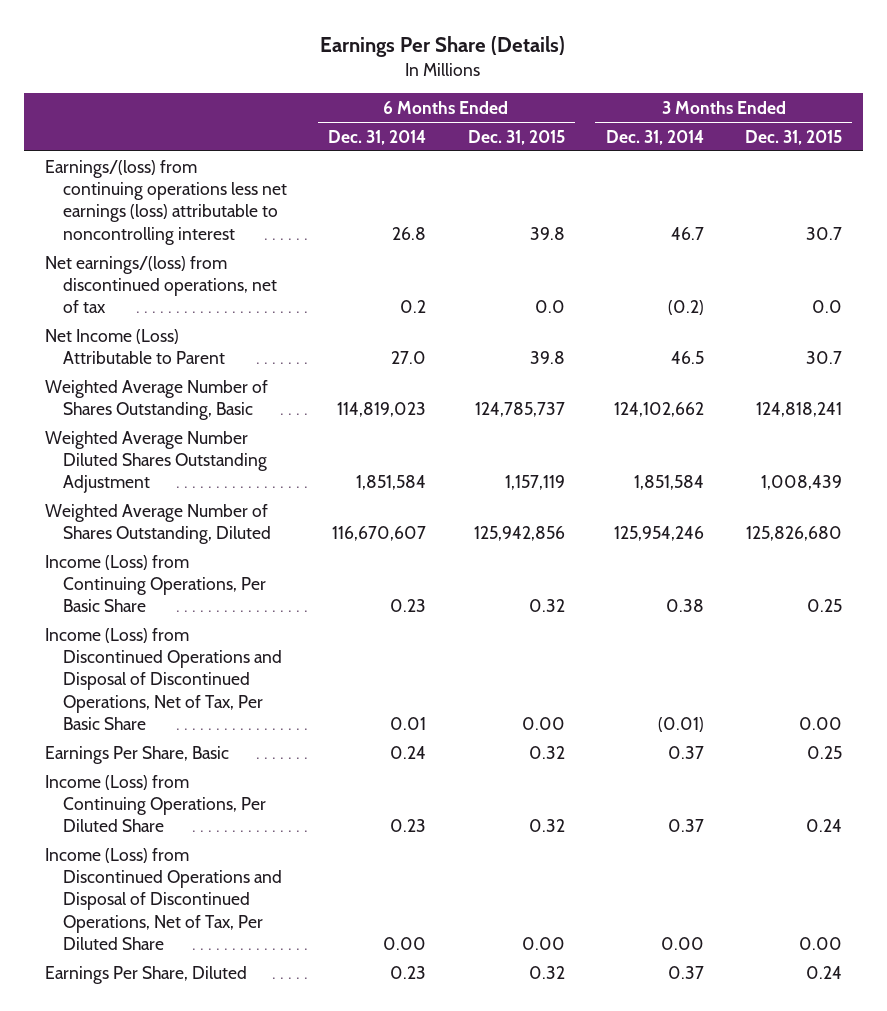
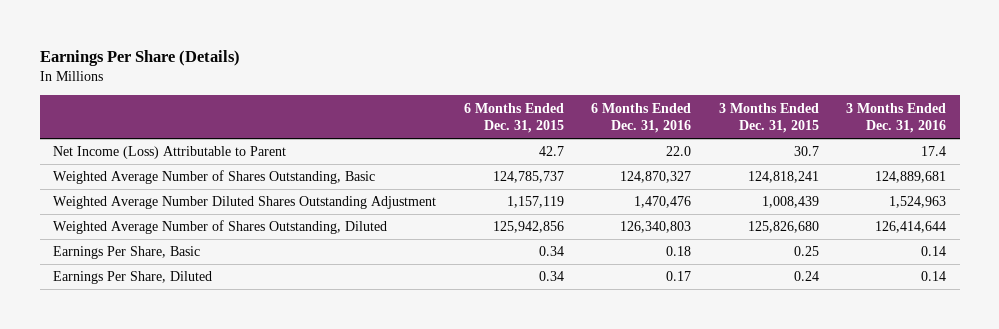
[328,129,427,145] Dec. 31, 2014 -> none
[605,129,704,145] Dec. 31, 2014 -> none
none -> [591,102,692,134] 6 Months Ended Dec. 31, 2016
none -> [845,102,946,134] 3 Months Ended Dec. 31, 2016
[45,159,288,245] Earnings/(loss) from continuing operations less net earnings (loss) attributable to noncontrolling interest -> none
[45,255,278,314] Net earnings/(loss) from discontinued operations, net of tax -> none
[529,350,565,364] 39.8 -> [538,146,564,157] 42.7
[45,554,267,613] Income (Loss) from Continuing Operations, Per Basic Share -> none
[45,627,283,730] Income (Loss) from Discontinued Operations and Disposal of Discontinued Operations, Net of Tax, Per Basic Share -> none
[45,774,267,833] Income (Loss) from Continuing Operations, Per Diluted Share -> none
[45,847,283,950] Income (Loss) from Discontinued Operations and Disposal of Discontinued Operations, Net of Tax, Per Diluted Share -> none
[528,745,565,759] 0.32 -> [538,246,564,257] 0.34
[528,965,565,979] 0.32 -> [538,271,564,282] 0.34

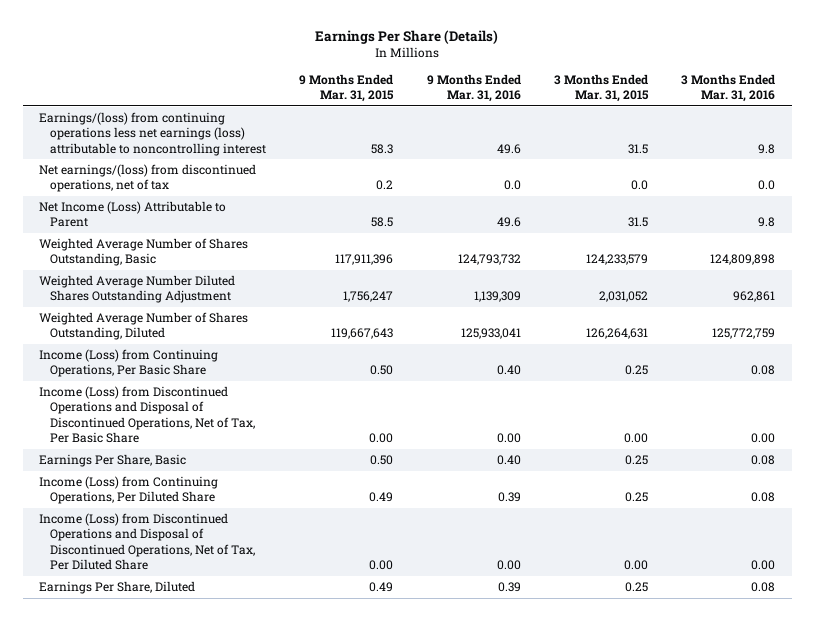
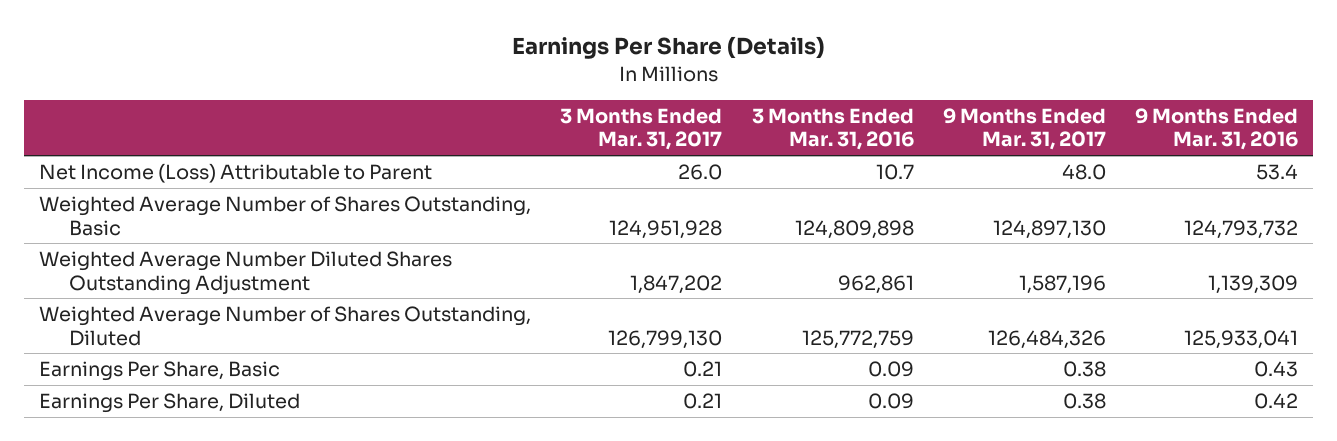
[299,74,395,103] 9 Months Ended Mar. 31, 2015 -> none
[553,74,649,103] 3 Months Ended Mar. 31, 2015 -> none
none -> [560,107,723,151] 3 Months Ended Mar. 31, 2017
none -> [942,107,1106,151] 9 Months Ended Mar. 31, 2017
[39,112,267,156] Earnings/(loss) from continuing operations less net earnings (loss) attributable to noncontrolling interest -> none
[39,164,257,193] Net earnings/(loss) from discontinued operations, net of tax -> none
[496,217,521,228] 49.6 -> [1256,163,1299,180] 53.4
[757,217,775,228] 9.8 -> [875,163,914,180] 10.7
[39,349,219,378] Income (Loss) from Continuing Operations, Per Basic Share -> none
[39,386,256,444] Income (Loss) from Discontinued Operations and Disposal of Discontinued Operations, Net of Tax, Per Basic Share -> none
[39,476,219,505] Income (Loss) from Continuing Operations, Per Diluted Share -> none
[39,513,256,571] Income (Loss) from Discontinued Operations and Disposal of Discontinued Operations, Net of Tax, Per Diluted Share -> none
[496,455,521,466] 0.40 -> [1254,360,1299,377] 0.43
[750,455,775,466] 0.08 -> [867,360,914,377] 0.09
[497,582,521,593] 0.39 -> [1254,392,1299,409] 0.42
[750,582,775,593] 0.08 -> [867,392,914,409] 0.09

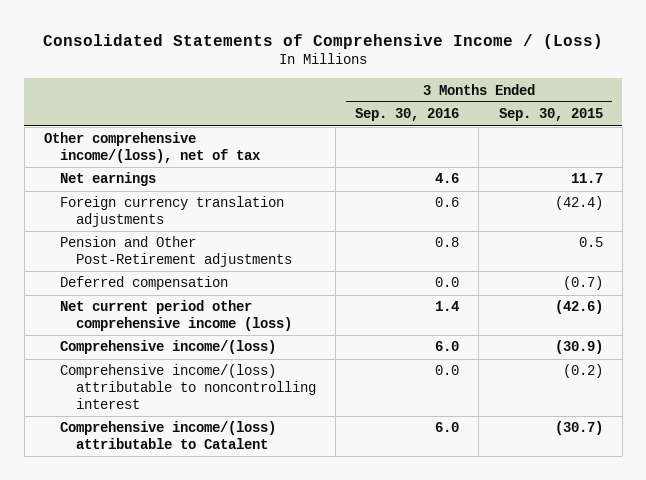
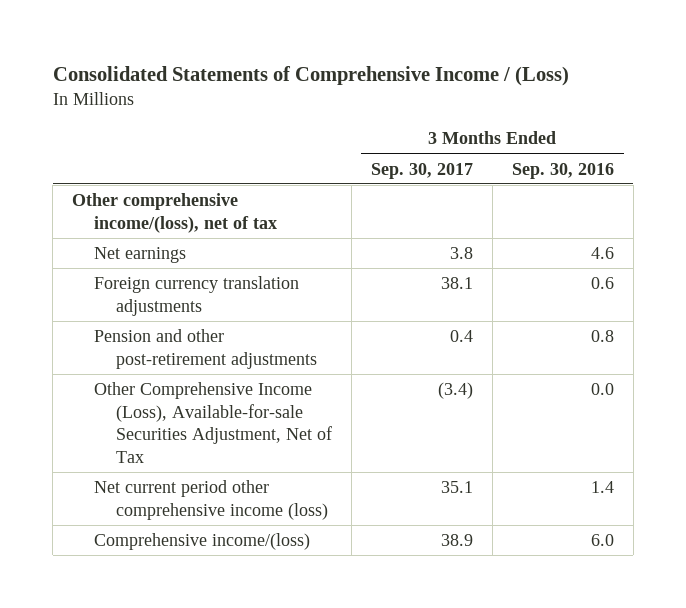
[498,108,603,122] Sep. 30, 2015 -> none
none -> [370,162,473,179] Sep. 30, 2017
[59,276,228,291] Deferred compensation -> none
[59,236,293,268] Pension and Other Post-Retirement adjustments -> [94,329,317,369] Pension and other post-retirement adjustments
none -> [94,382,332,463] Other Comprehensive Income (Loss), Available-for-sale Securities Adjustment, Net of Tax
[59,364,317,409] Comprehensive income/(loss) attributable to noncontrolling interest -> none
[59,421,276,450] Comprehensive income/(loss) attributable to Catalent -> none

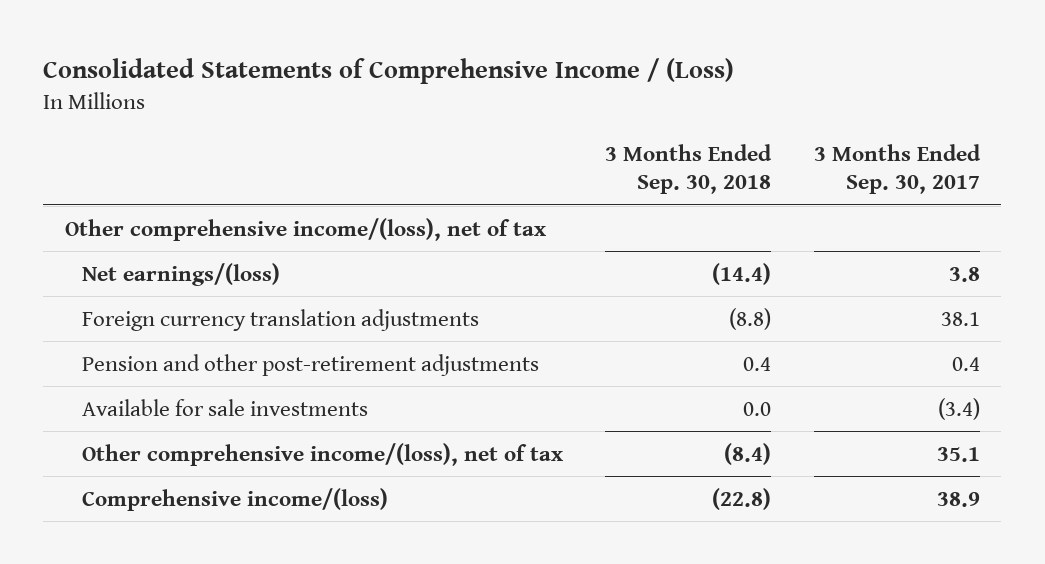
[511,162,614,179] Sep. 30, 2016 -> none
none -> [605,144,773,194] 3 Months Ended Sep. 30, 2018
[94,247,187,264] Net earnings -> [81,262,280,286] Net earnings/(loss)
[94,382,332,463] Other Comprehensive Income (Loss), Available-for-sale Securities Adjustment, Net of Tax -> [81,398,368,416] Available for sale investments
[94,480,328,520] Net current period other comprehensive income (loss) -> [81,442,563,466] Other comprehensive income/(loss), net of tax

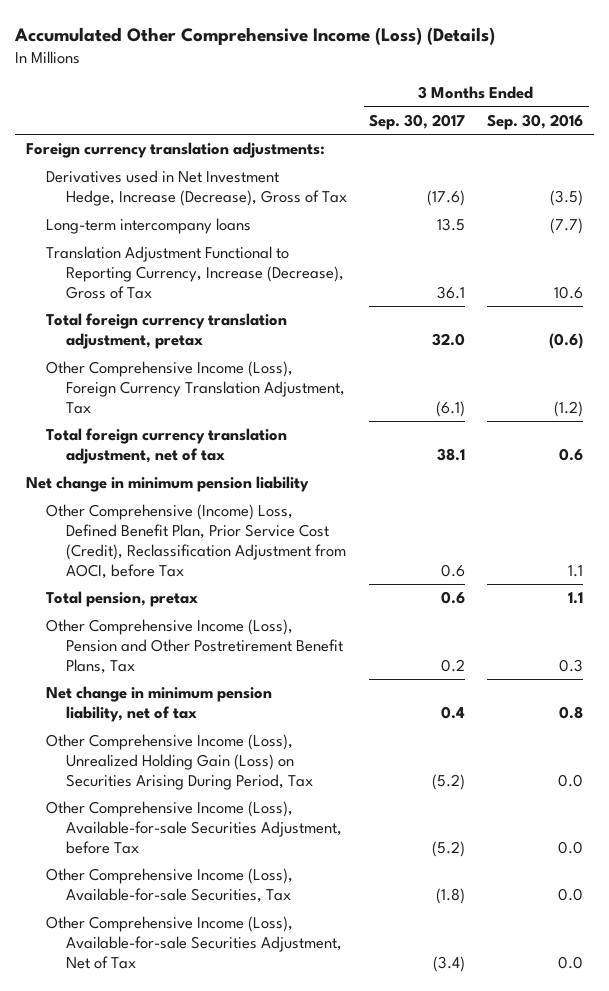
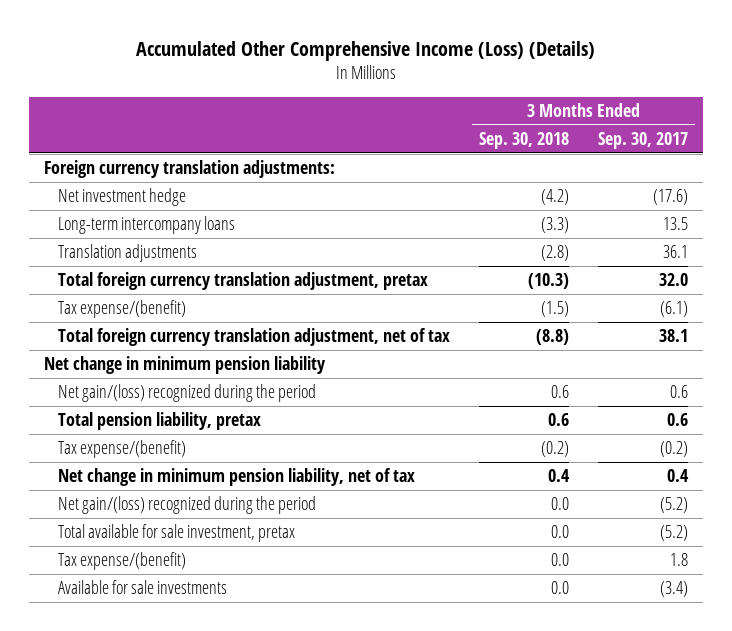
[487,114,584,131] Sep. 30, 2016 -> none
none -> [479,131,570,149] Sep. 30, 2018
[46,170,348,207] Derivatives used in Net Investment Hedge, Increase (Decrease), Gross of Tax -> [57,188,186,207] Net investment hedge
[46,246,345,299] Translation Adjustment Functional to Reporting Currency, Increase (Decrease), Gross of Tax -> [57,244,197,263] Translation adjustments
[46,361,346,414] Other Comprehensive Income (Loss), Foreign Currency Translation Adjustment, Tax -> [57,300,186,319] Tax expense/(benefit)
[46,619,344,674] Other Comprehensive Income (Loss), Pension and Other Postretirement Benefit Plans, Tax -> none
[46,504,347,579] Other Comprehensive (Income) Loss, Defined Benefit Plan, Prior Service Cost (Credit), Reclassification Adjustment from AOCI, before Tax -> [57,384,316,403] Net gain/(loss) recognized during the period
[46,591,199,608] Total pension, pretax -> [57,412,261,431] Total pension liability, pretax
none -> [57,440,186,459] Tax expense/(benefit)
[46,868,294,904] Other Comprehensive Income (Loss), Available-for-sale Securities, Tax -> none
[46,734,314,790] Other Comprehensive Income (Loss), Unrealized Holding Gain (Loss) on Securities Arising During Period, Tax -> [57,496,316,515] Net gain/(loss) recognized during the period
[46,801,343,854] Other Comprehensive Income (Loss), Available-for-sale Securities Adjustment, before Tax -> [57,524,295,543] Total available for sale investment, pretax
none -> [57,552,186,571] Tax expense/(benefit)
[46,916,343,969] Other Comprehensive Income (Loss), Available-for-sale Securities Adjustment, Net of Tax -> [57,580,227,595] Available for sale investments

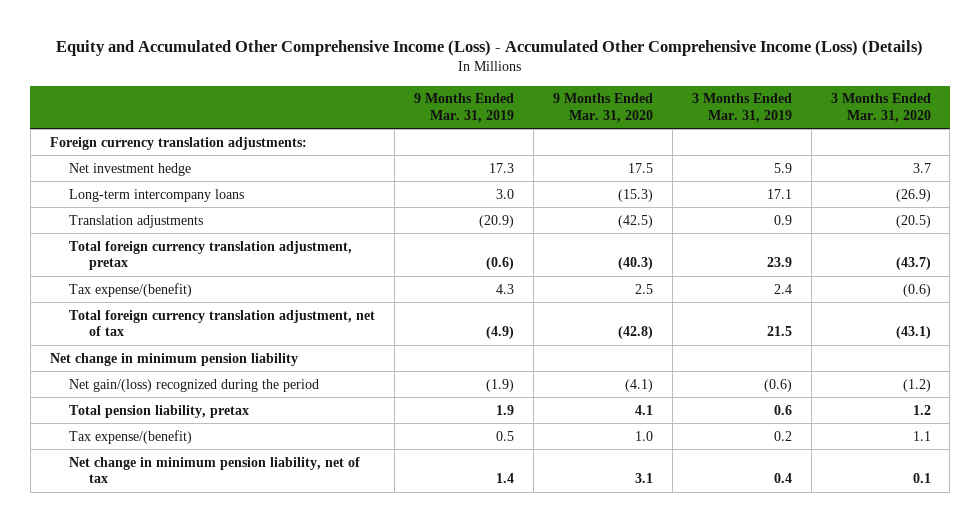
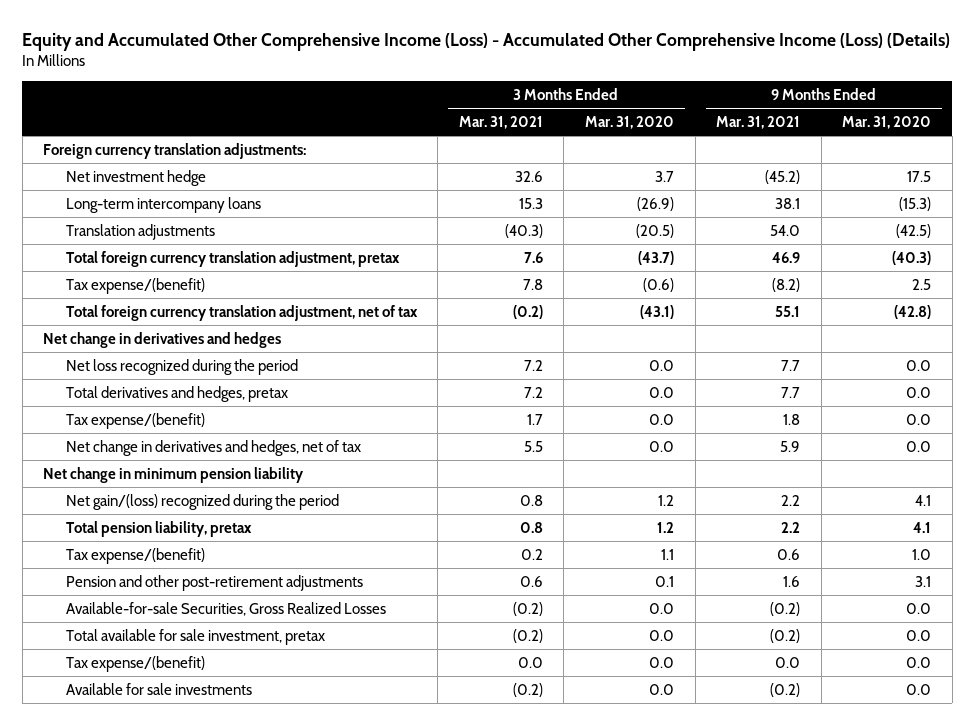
[414,93,515,123] 9 Months Ended Mar. 31, 2019 -> none
[691,93,792,123] 3 Months Ended Mar. 31, 2019 -> none
none -> [458,116,543,130] Mar. 31, 2021
none -> [716,116,801,130] Mar. 31, 2021
none -> [43,331,282,348] Net change in derivatives and hedges
none -> [65,358,298,375] Net loss recognized during the period
none -> [65,385,288,402] Total derivatives and hedges, pretax
none -> [65,412,205,429] Tax expense/(benefit)
none -> [65,439,361,456] Net change in derivatives and hedges, net of tax
[624,378,653,392] (4.1) -> [915,494,932,506] 4.1
[902,378,931,392] (1.2) -> [658,494,675,506] 1.2
[69,456,361,484] Net change in minimum pension liability, net of tax -> [65,574,363,591] Pension and other post-retirement adjustments
none -> [65,601,386,616] Available-for-sale Securities, Gross Realized Losses
none -> [65,628,325,645] Total available for sale investment, pretax
none -> [65,655,205,672] Tax expense/(benefit)
none -> [65,682,252,695] Available for sale investments

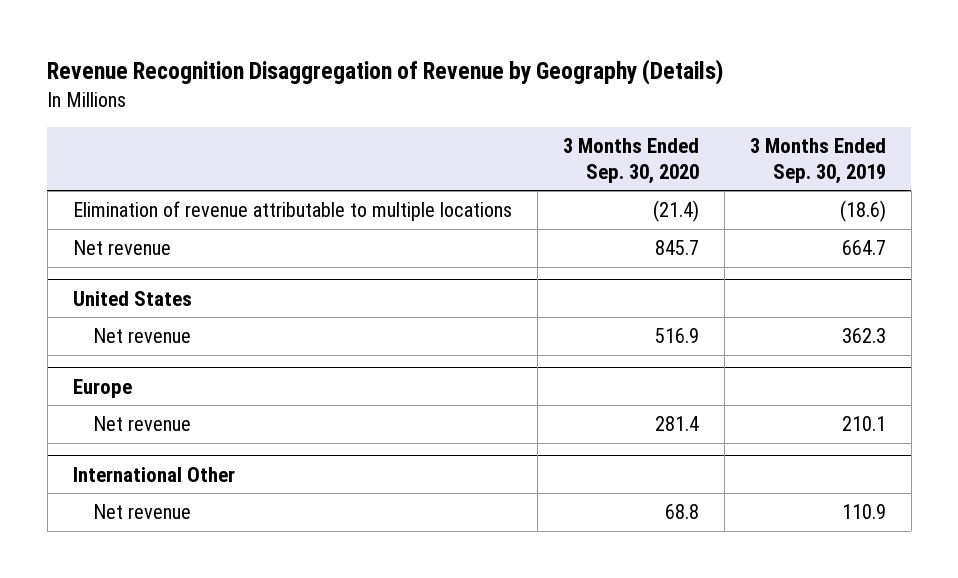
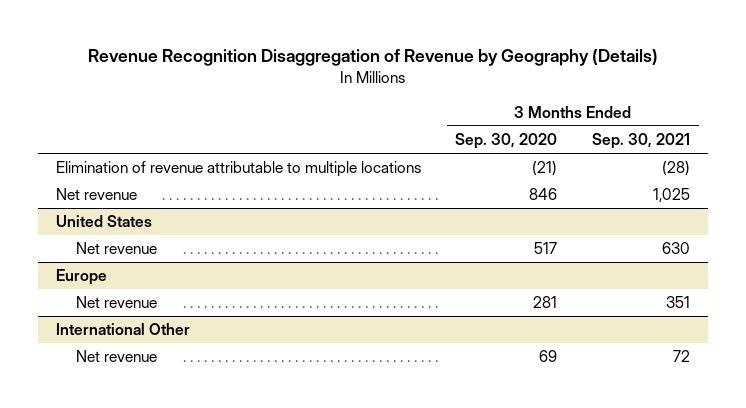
[749,138,886,184] 3 Months Ended Sep. 30, 2019 -> none
none -> [592,133,691,150] Sep. 30, 2021
[652,200,699,223] (21.4) -> [532,161,558,177] (21)
[654,240,699,256] 845.7 -> [529,188,558,201] 846
[654,328,699,344] 516.9 -> [534,242,558,255] 517
[654,416,699,432] 281.4 -> [533,296,558,309] 281
[664,504,699,520] 68.8 -> [539,350,558,363] 69

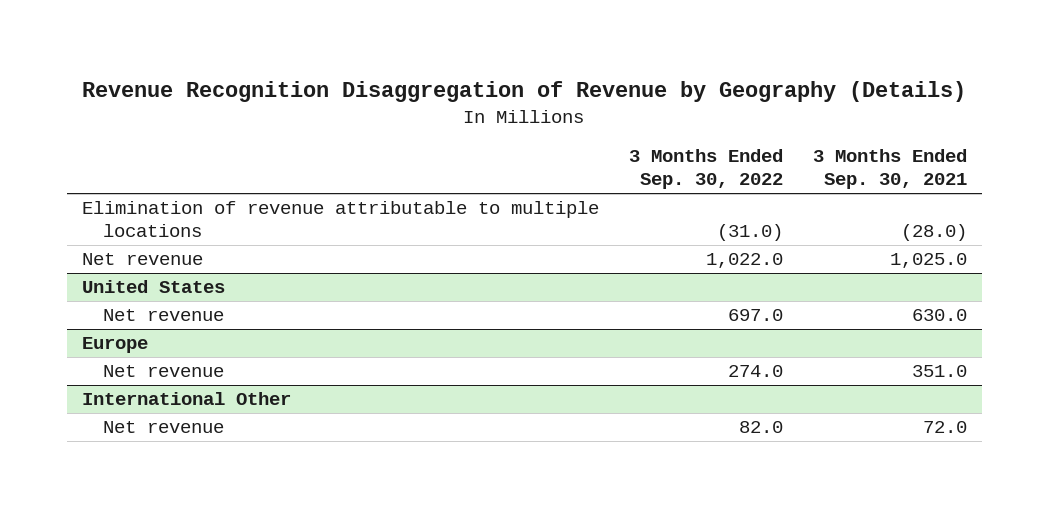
[455,133,558,150] Sep. 30, 2020 -> none
none -> [628,149,783,190] 3 Months Ended Sep. 30, 2022
[662,161,691,177] (28) -> [900,224,967,242] (28.0)
[653,188,691,203] 1,025 -> [889,253,967,269] 1,025.0
[662,242,691,255] 630 -> [911,309,967,322] 630.0
[666,296,691,309] 351 -> [911,365,967,378] 351.0
[673,350,691,363] 72 -> [922,421,967,434] 72.0

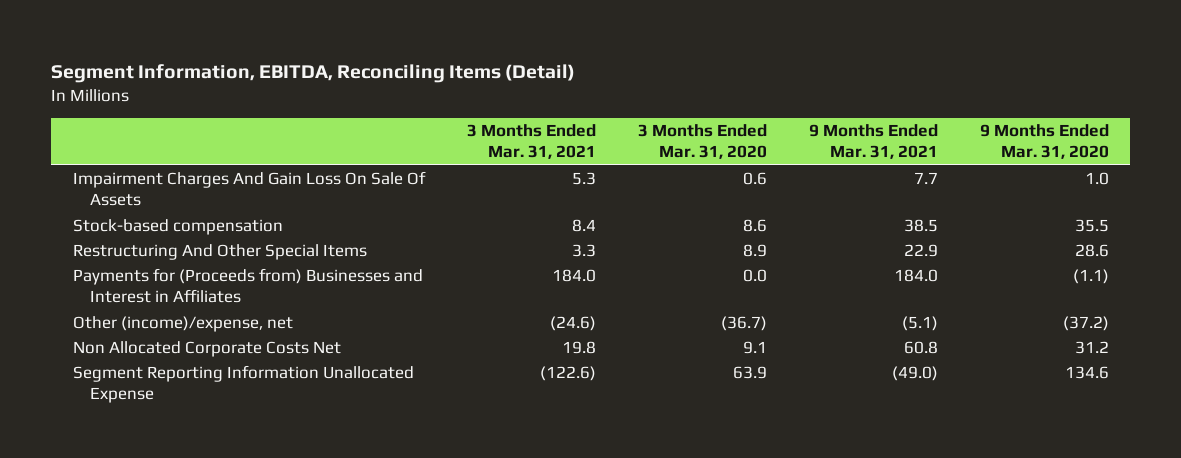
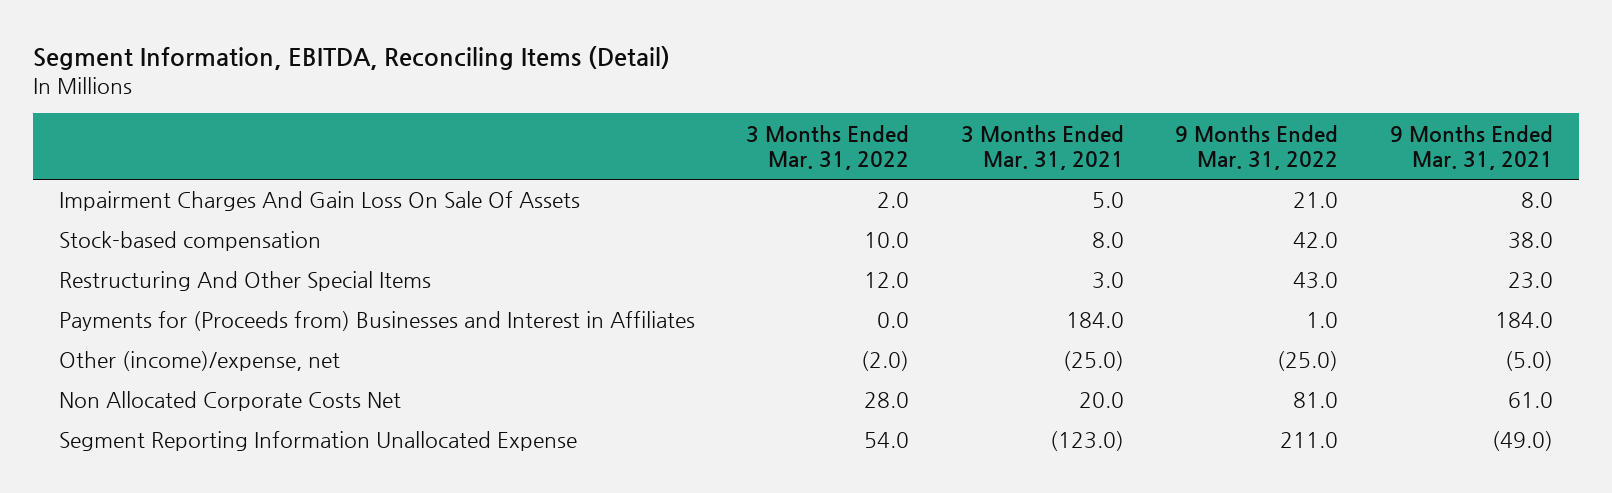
[637,124,767,160] 3 Months Ended Mar. 31, 2020 -> none
[979,124,1109,160] 9 Months Ended Mar. 31, 2020 -> none
none -> [746,124,910,171] 3 Months Ended Mar. 31, 2022
none -> [1175,124,1339,171] 9 Months Ended Mar. 31, 2022
[571,172,596,186] 5.3 -> [1091,192,1124,209] 5.0
[913,172,938,185] 7.7 -> [1520,192,1553,209] 8.0
[571,219,596,233] 8.4 -> [1091,232,1124,249] 8.0
[903,219,938,233] 38.5 -> [1507,232,1553,250] 38.0
[571,244,596,258] 3.3 -> [1091,272,1124,290] 3.0
[903,244,938,258] 22.9 -> [1507,272,1553,290] 23.0
[549,316,596,332] (24.6) -> [1062,351,1124,372] (25.0)
[901,316,938,332] (5.1) -> [1504,351,1553,372] (5.0)
[561,341,596,355] 19.8 -> [1078,392,1124,409] 20.0
[903,341,938,355] 60.8 -> [1507,392,1553,409] 61.0
[539,366,596,382] (122.6) -> [1049,431,1124,452] (123.0)

